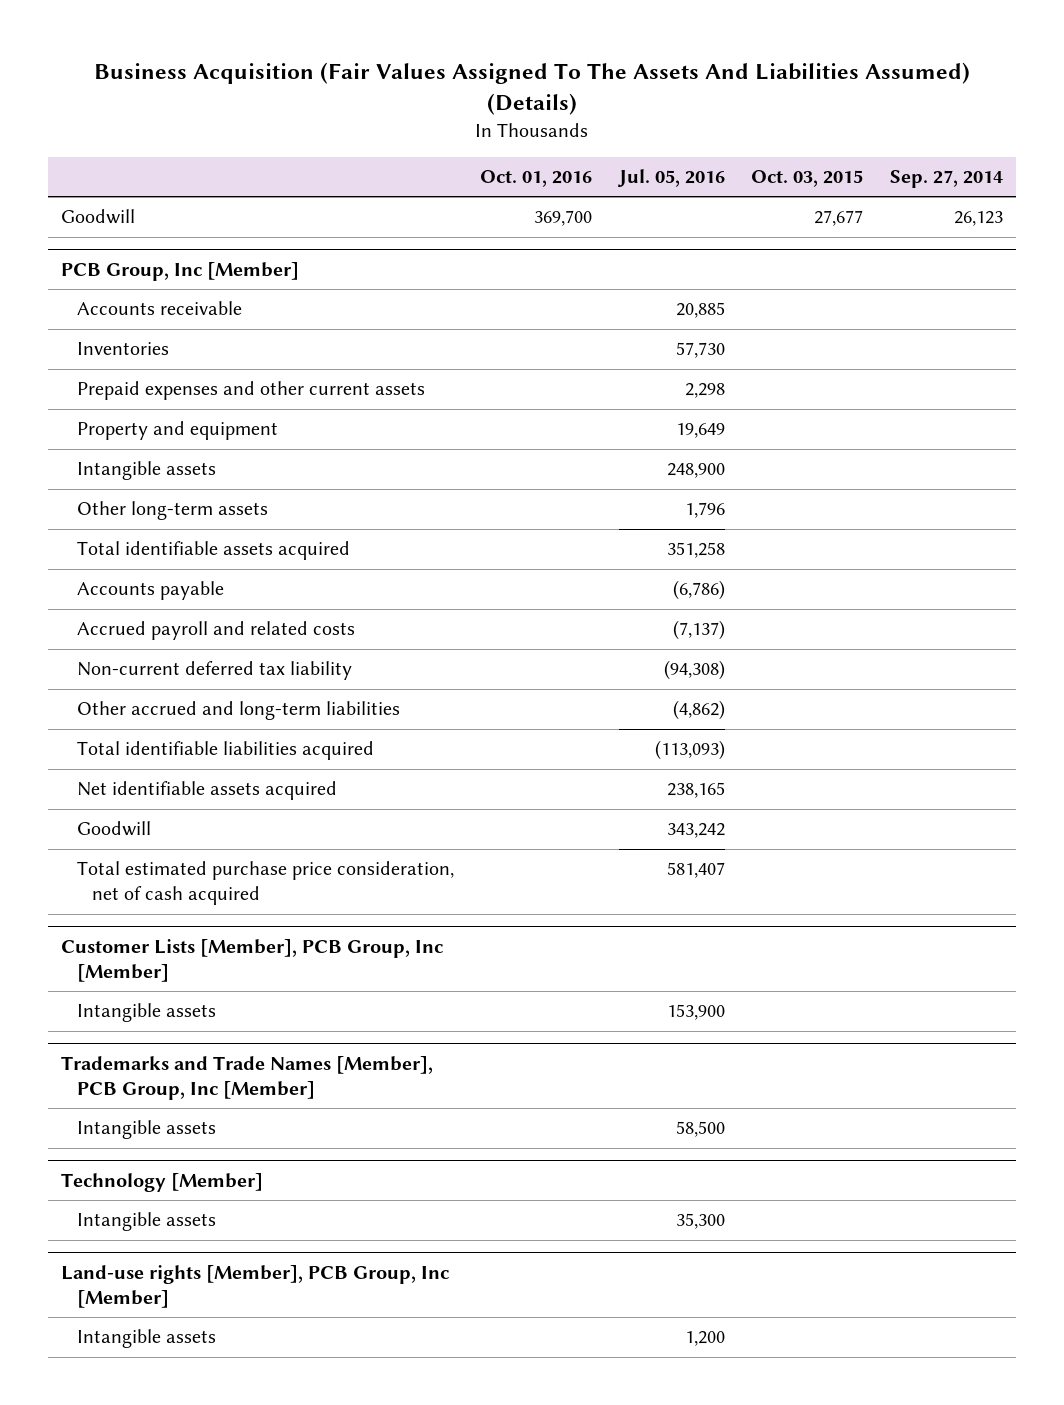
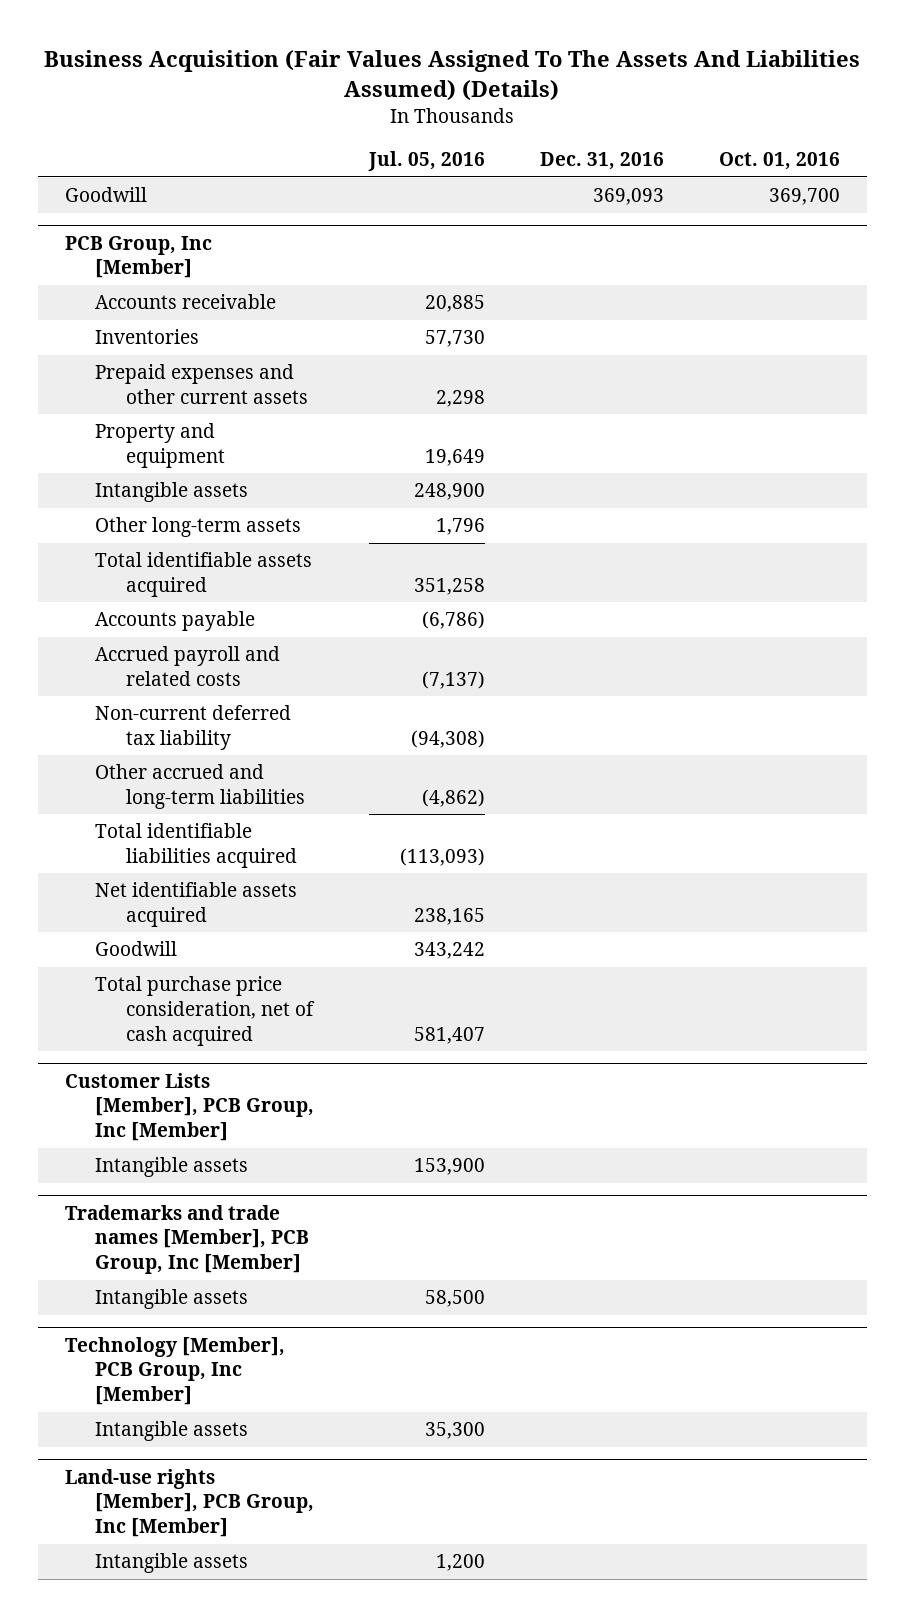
[751,169,864,187] Oct. 03, 2015 -> none
[889,169,1003,188] Sep. 27, 2014 -> none
none -> [539,152,664,171] Dec. 31, 2016
[76,861,454,906] Total estimated purchase price consideration, net of cash acquired -> [95,976,315,1046] Total purchase price consideration, net of cash acquired
[61,1055,434,1100] Trademarks and Trade Names [Member], PCB Group, Inc [Member] -> [65,1204,310,1275] Trademarks and trade names [Member], PCB Group, Inc [Member]
[61,1172,264,1192] Technology [Member] -> none
none -> [65,1336,286,1406] Technology [Member], PCB Group, Inc [Member]

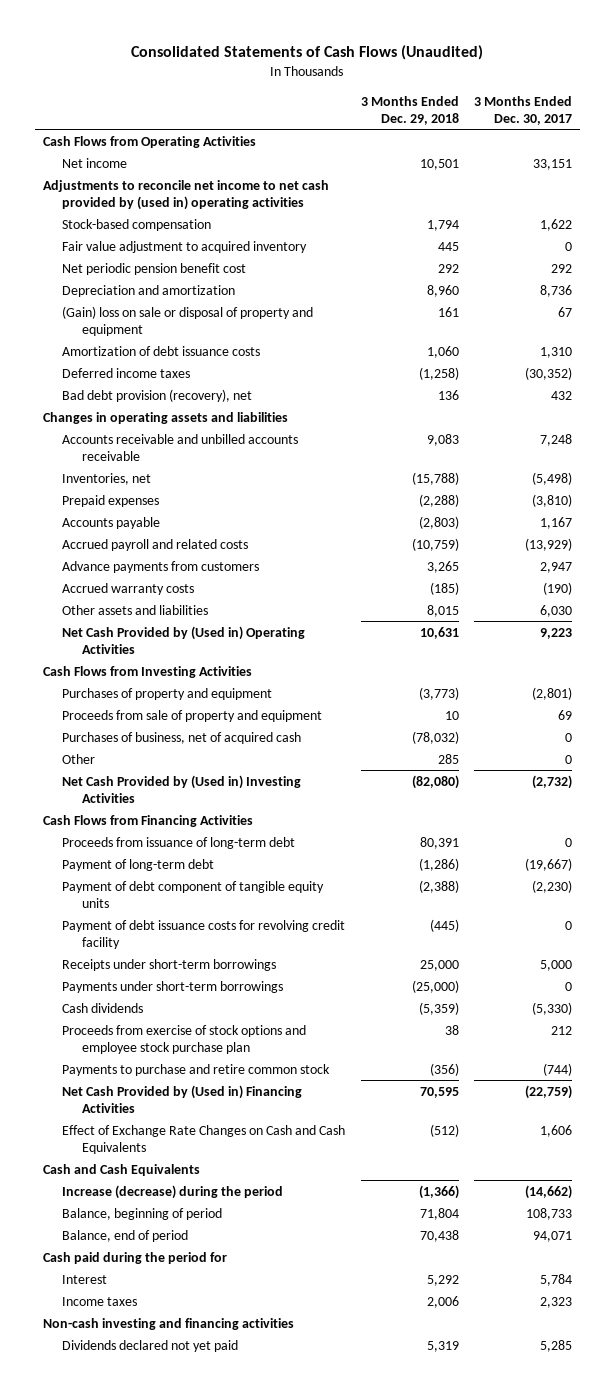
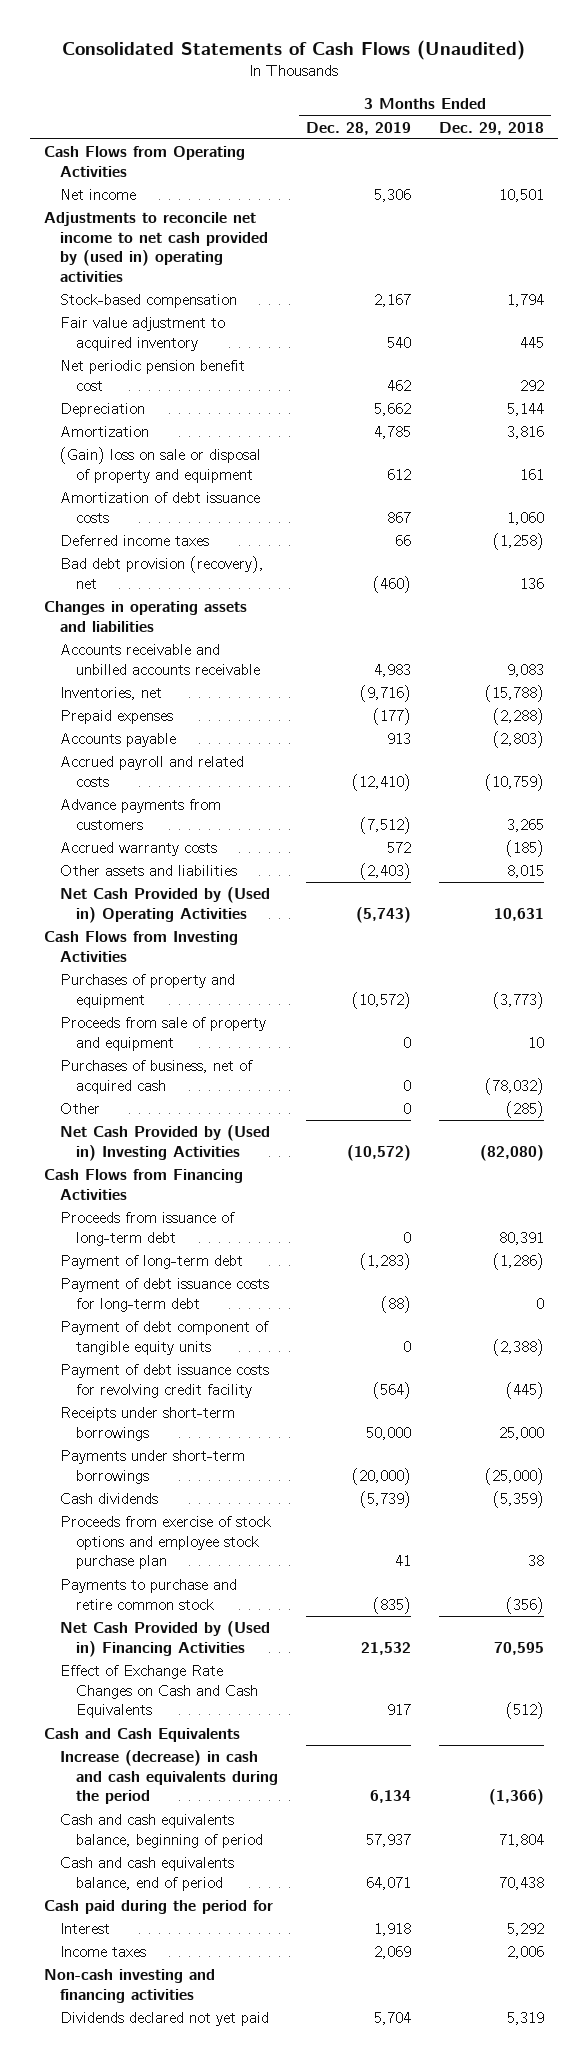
[474,95,573,125] 3 Months Ended Dec. 30, 2017 -> none
none -> [305,121,411,135] Dec. 28, 2019
[62,284,236,297] Depreciation and amortization -> none
none -> [59,403,145,418] Depreciation
none -> [59,426,149,438] Amortization
[437,753,459,764] 285 -> [505,1101,544,1119] (285)
none -> [59,1278,269,1312] Payment of debt issuance costs for long-term debt
[62,1184,284,1199] Increase (decrease) during the period -> [59,1750,278,1805] Increase (decrease) in cash and cash equivalents during the period
[62,1207,223,1220] Balance, beginning of period -> [59,1814,263,1848] Cash and cash equivalents balance, beginning of period
[62,1229,189,1242] Balance, end of period -> [59,1857,234,1891] Cash and cash equivalents balance, end of period

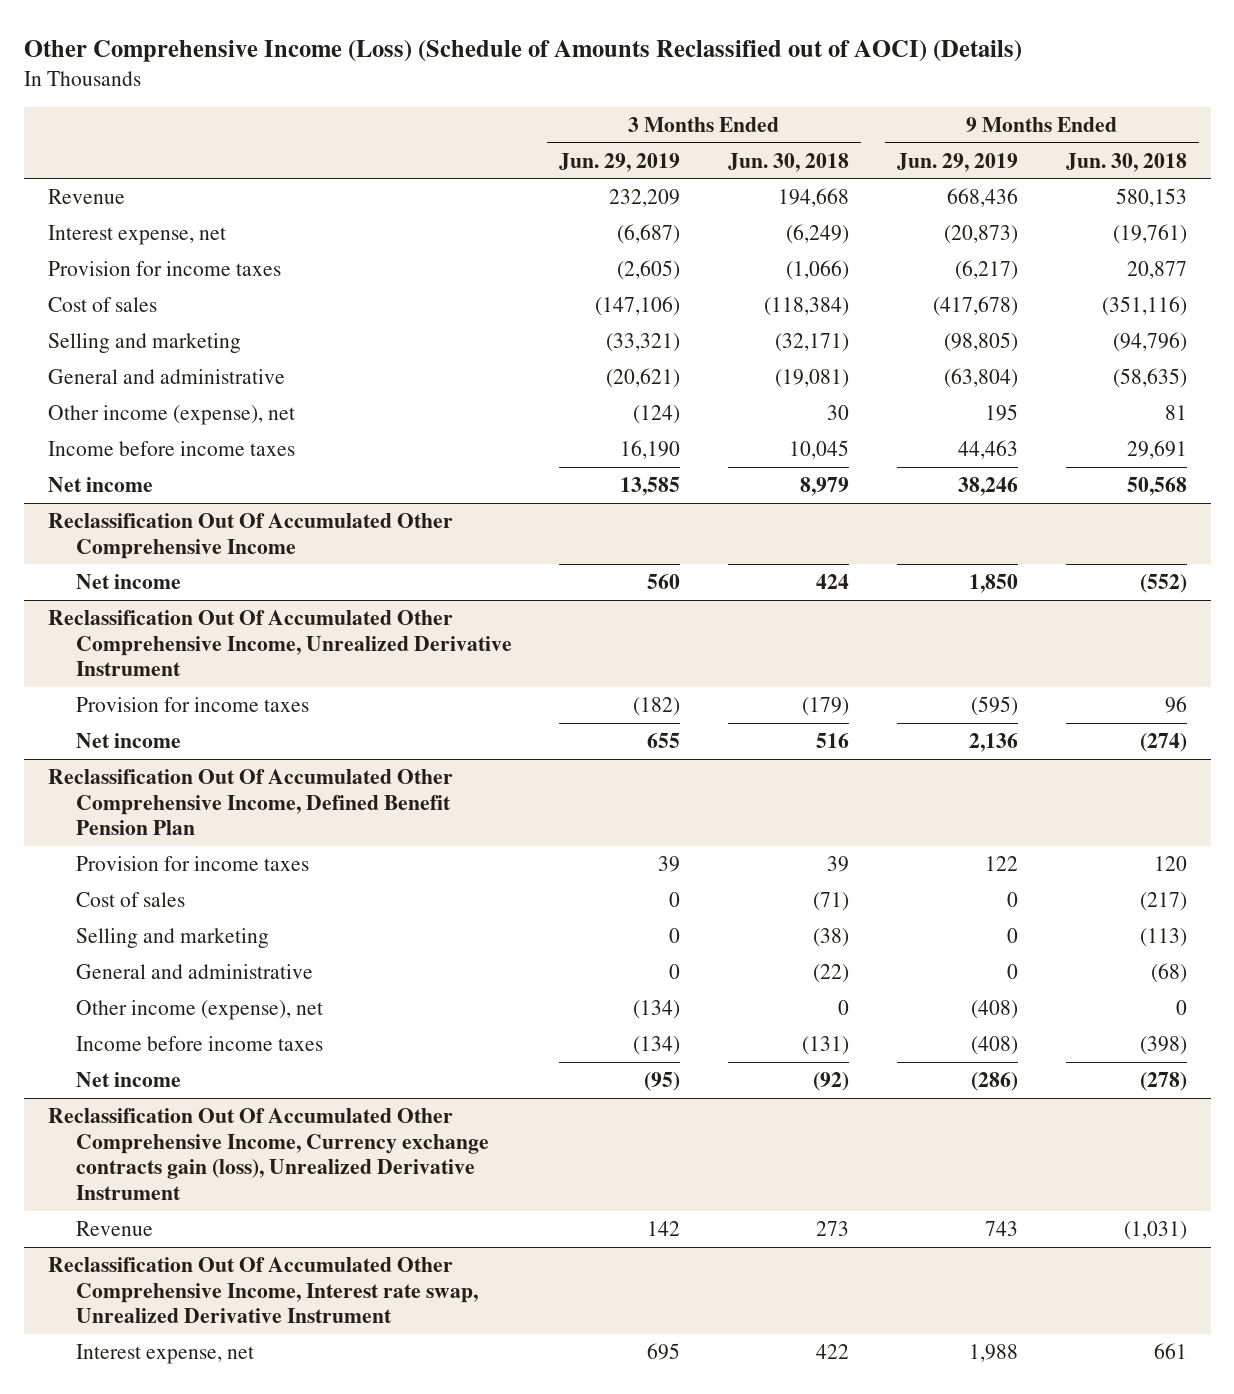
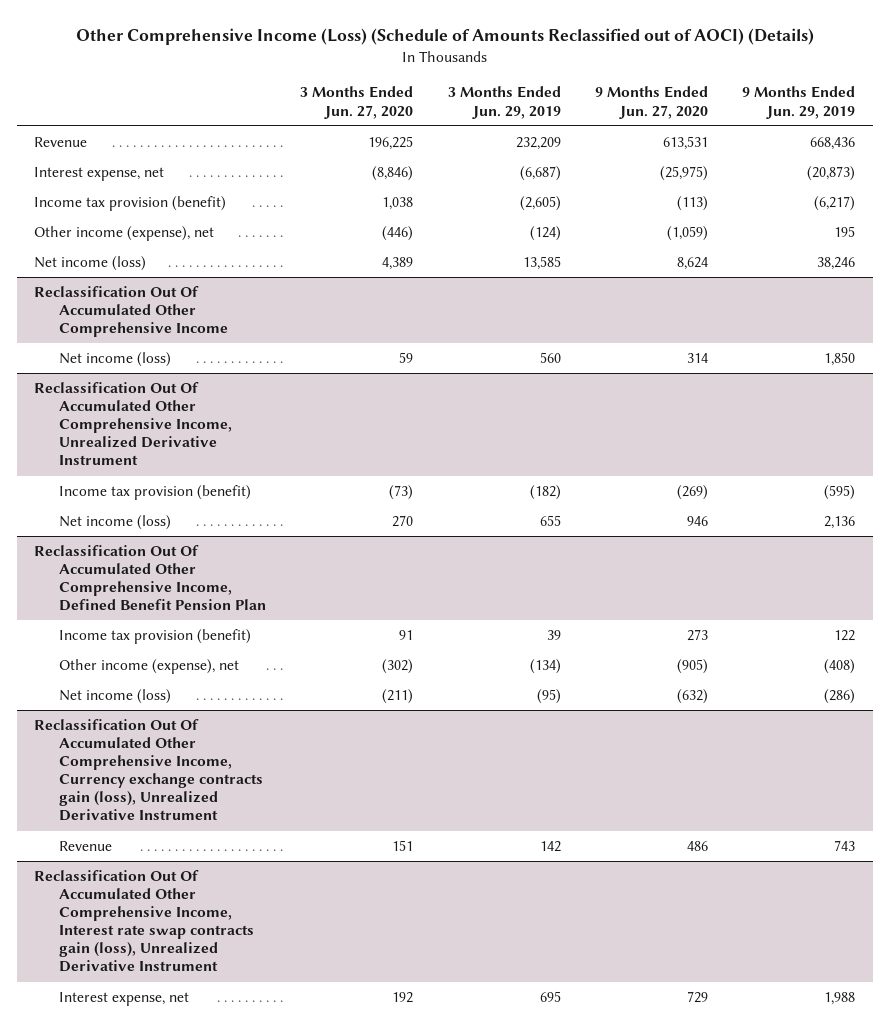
[728,152,850,172] Jun. 30, 2018 -> none
[1065,152,1187,172] Jun. 30, 2018 -> none
none -> [300,86,414,119] 3 Months Ended Jun. 27, 2020
none -> [594,86,708,119] 9 Months Ended Jun. 27, 2020
[47,296,157,312] Cost of sales -> none
[47,332,241,353] Selling and marketing -> none
[47,368,285,384] General and administrative -> none
[47,260,281,276] Provision for income taxes -> [34,196,227,212] Income tax provision (benefit)
[47,440,295,456] Income before income taxes -> none
[47,476,153,492] Net income -> [34,256,147,272] Net income (loss)
[75,573,181,589] Net income -> [58,352,171,368] Net income (loss)
[75,696,309,712] Provision for income taxes -> [58,485,251,501] Income tax provision (benefit)
[75,732,181,748] Net income -> [58,515,171,531] Net income (loss)
[75,891,185,907] Cost of sales -> none
[75,927,269,948] Selling and marketing -> none
[75,963,313,979] General and administrative -> none
[75,855,309,871] Provision for income taxes -> [58,629,251,645] Income tax provision (benefit)
[75,1035,323,1051] Income before income taxes -> none
[75,1071,181,1087] Net income -> [58,689,171,705] Net income (loss)
[47,1256,478,1324] Reclassification Out Of Accumulated Other Comprehensive Income, Interest rate swap, Unrealized Derivative Instrument -> [34,870,254,973] Reclassification Out Of Accumulated Other Comprehensive Income, Interest rate swap contracts gain (loss), Unrealized Derivative Instrument

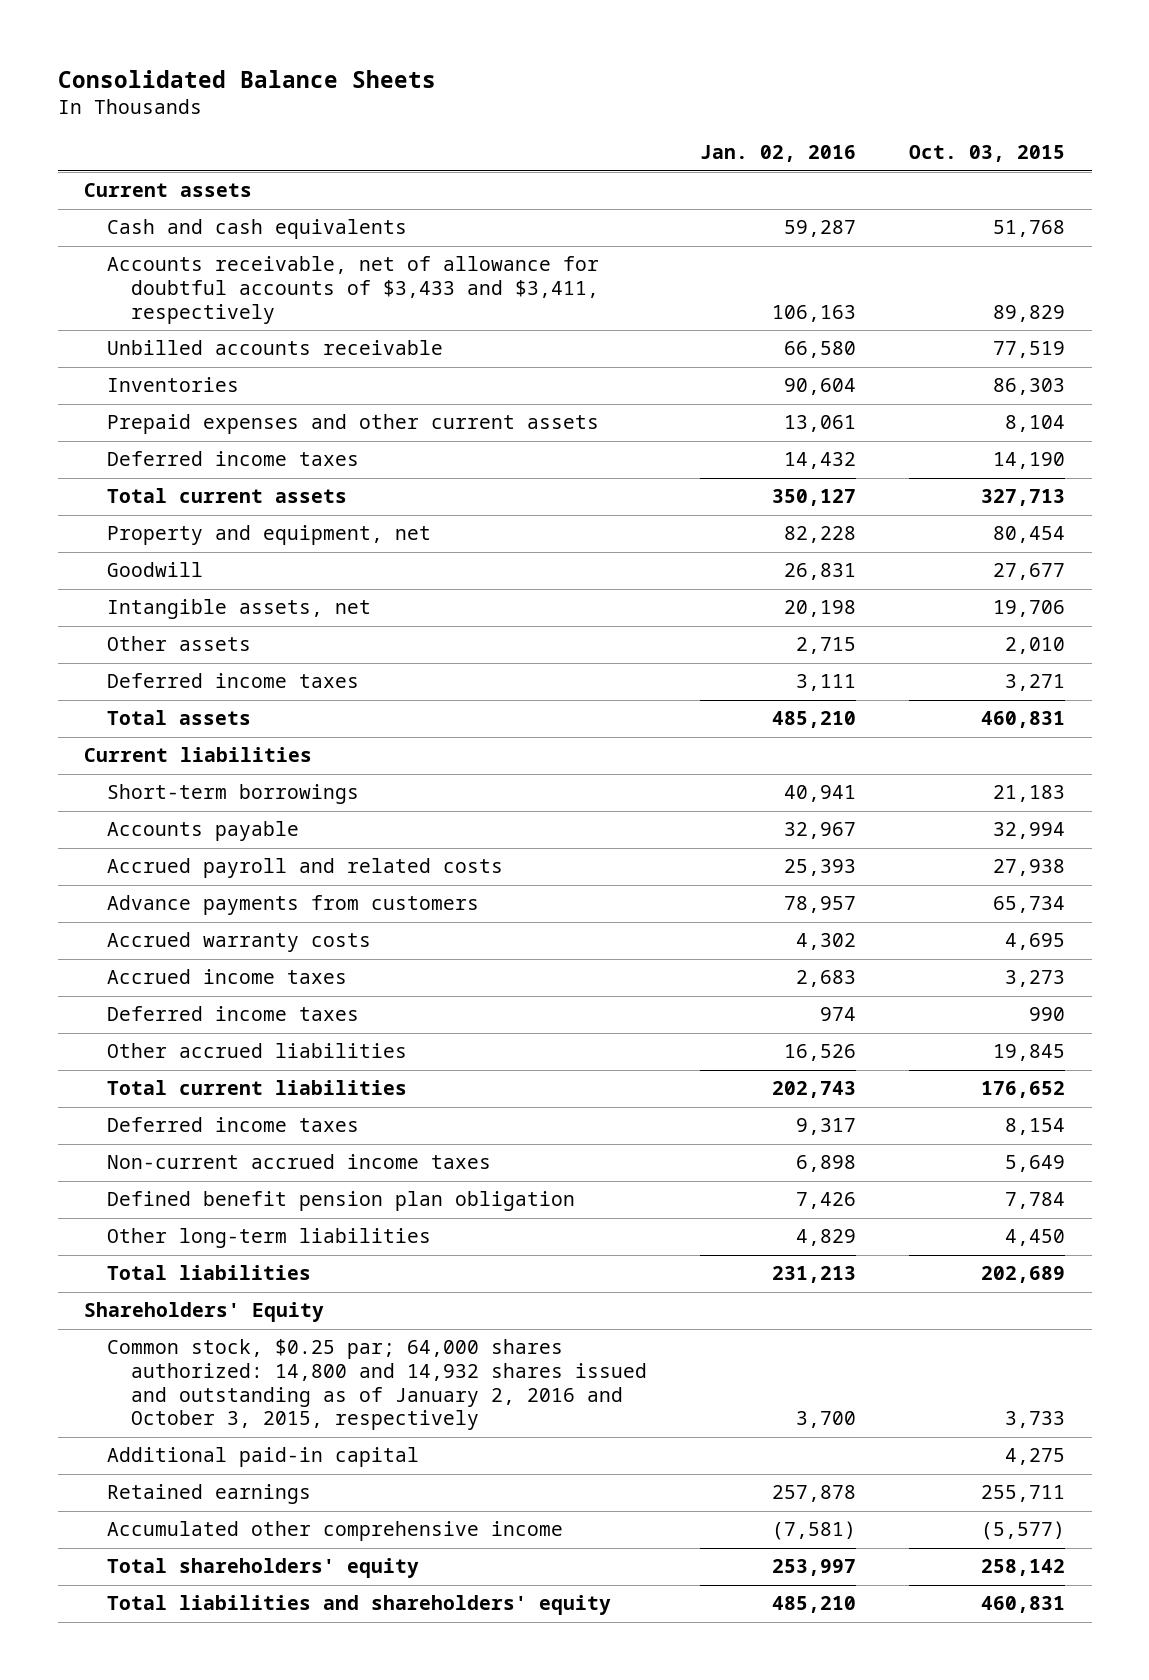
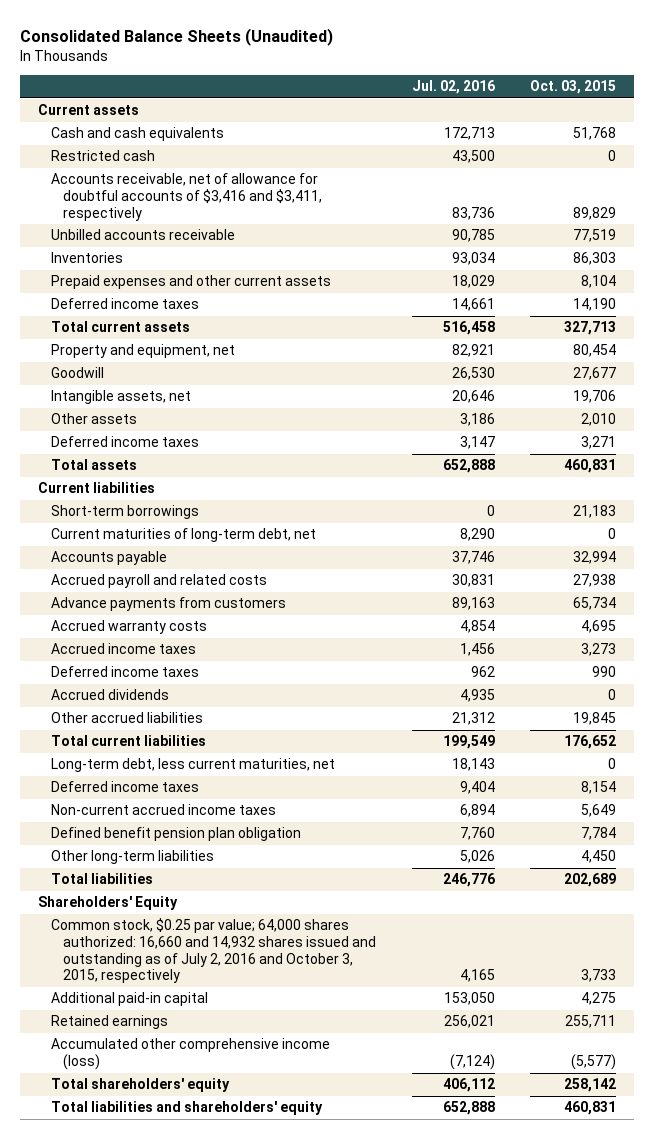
[57,69,436,88] Consolidated Balance Sheets -> [20,27,334,46] Consolidated Balance Sheets (Unaudited)
[700,145,857,163] Jan. 02, 2016 -> none
none -> [411,80,495,95] Jul. 02, 2016
none -> [50,150,155,162] Restricted cash
[107,256,600,324] Accounts receivable, net of allowance for doubtful accounts of $3,433 and $3,411, respectively -> [50,173,323,221] Accounts receivable, net of allowance for doubtful accounts of $3,416 and $3,411, respectively
none -> [50,528,316,543] Current maturities of long-term debt, net
none -> [50,689,169,701] Accrued dividends
none -> [50,758,335,773] Long-term debt, less current maturities, net
[107,1339,647,1431] Common stock, $0.25 par; 64,000 shares authorized: 14,800 and 14,932 shares issued and outstanding as of January 2, 2016 and October 3, 2015, respectively -> [50,918,377,984] Common stock, $0.25 par value; 64,000 shares authorized: 16,660 and 14,932 shares issued and outstanding as of July 2, 2016 and October 3, 2015, respectively
[107,1521,564,1542] Accumulated other comprehensive income -> [50,1038,330,1071] Accumulated other comprehensive income (loss)

